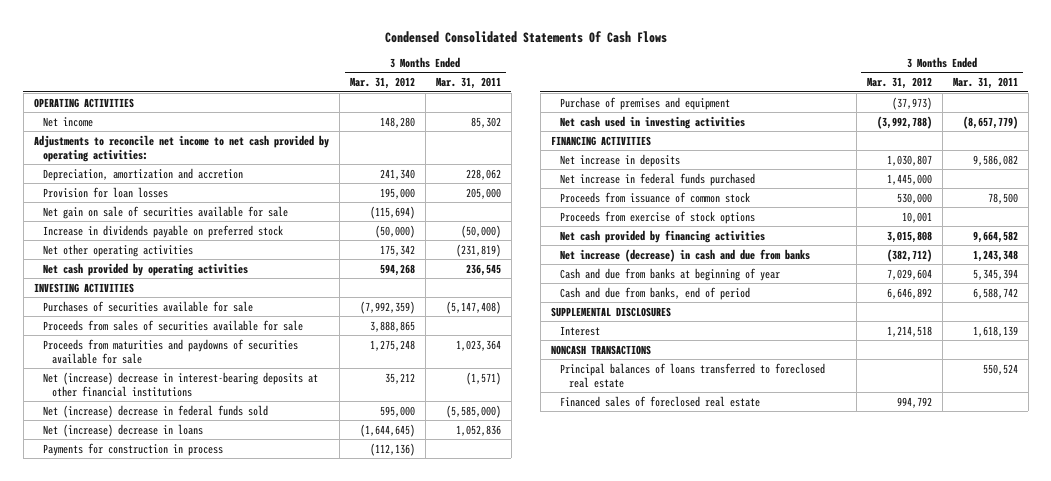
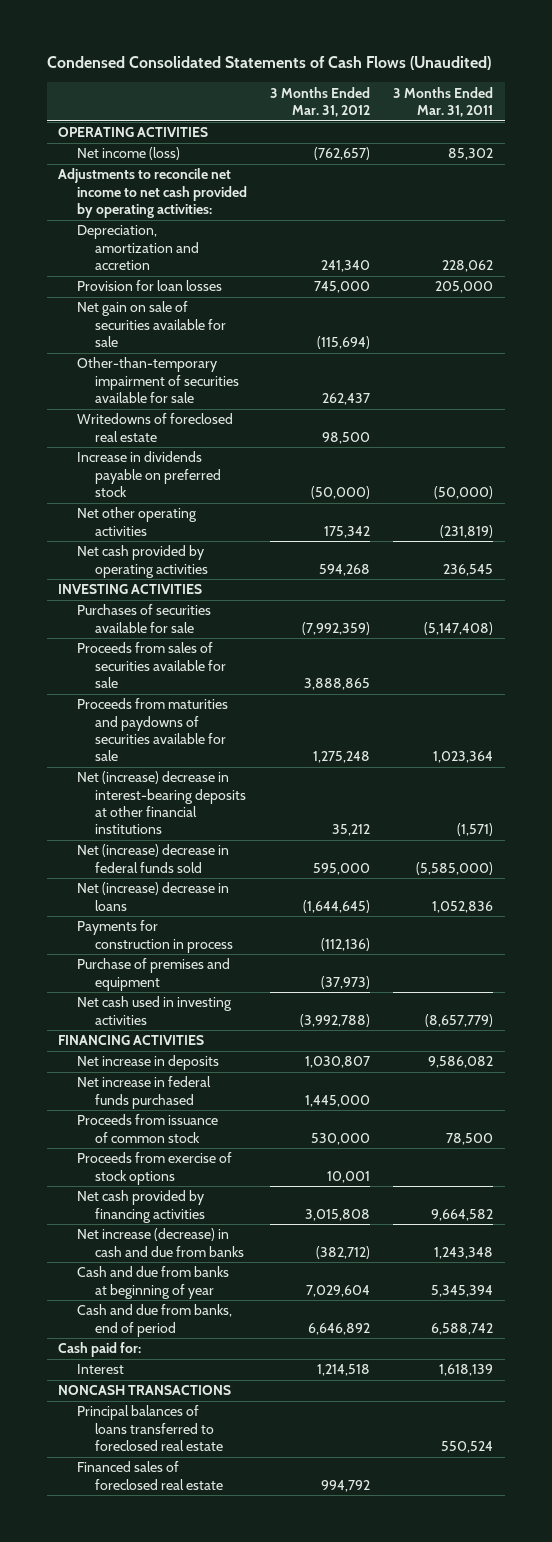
[384,30,667,43] Condensed Consolidated Statements Of Cash Flows -> [46,56,491,71] Condensed Consolidated Statements of Cash Flows (Unaudited)
[42,116,93,127] Net income -> [76,147,180,161] Net income (loss)
[379,116,415,128] 148,280 -> [314,147,371,161] (762,657)
[379,187,415,199] 195,000 -> [314,281,371,294] 745,000
none -> [76,357,240,403] Other-than-temporary impairment of securities available for sale
none -> [76,413,233,442] Writedowns of foreclosed real estate
[550,306,671,317] SUPPLEMENTAL DISCLOSURES -> none
none -> [58,1342,142,1358] Cash paid for:

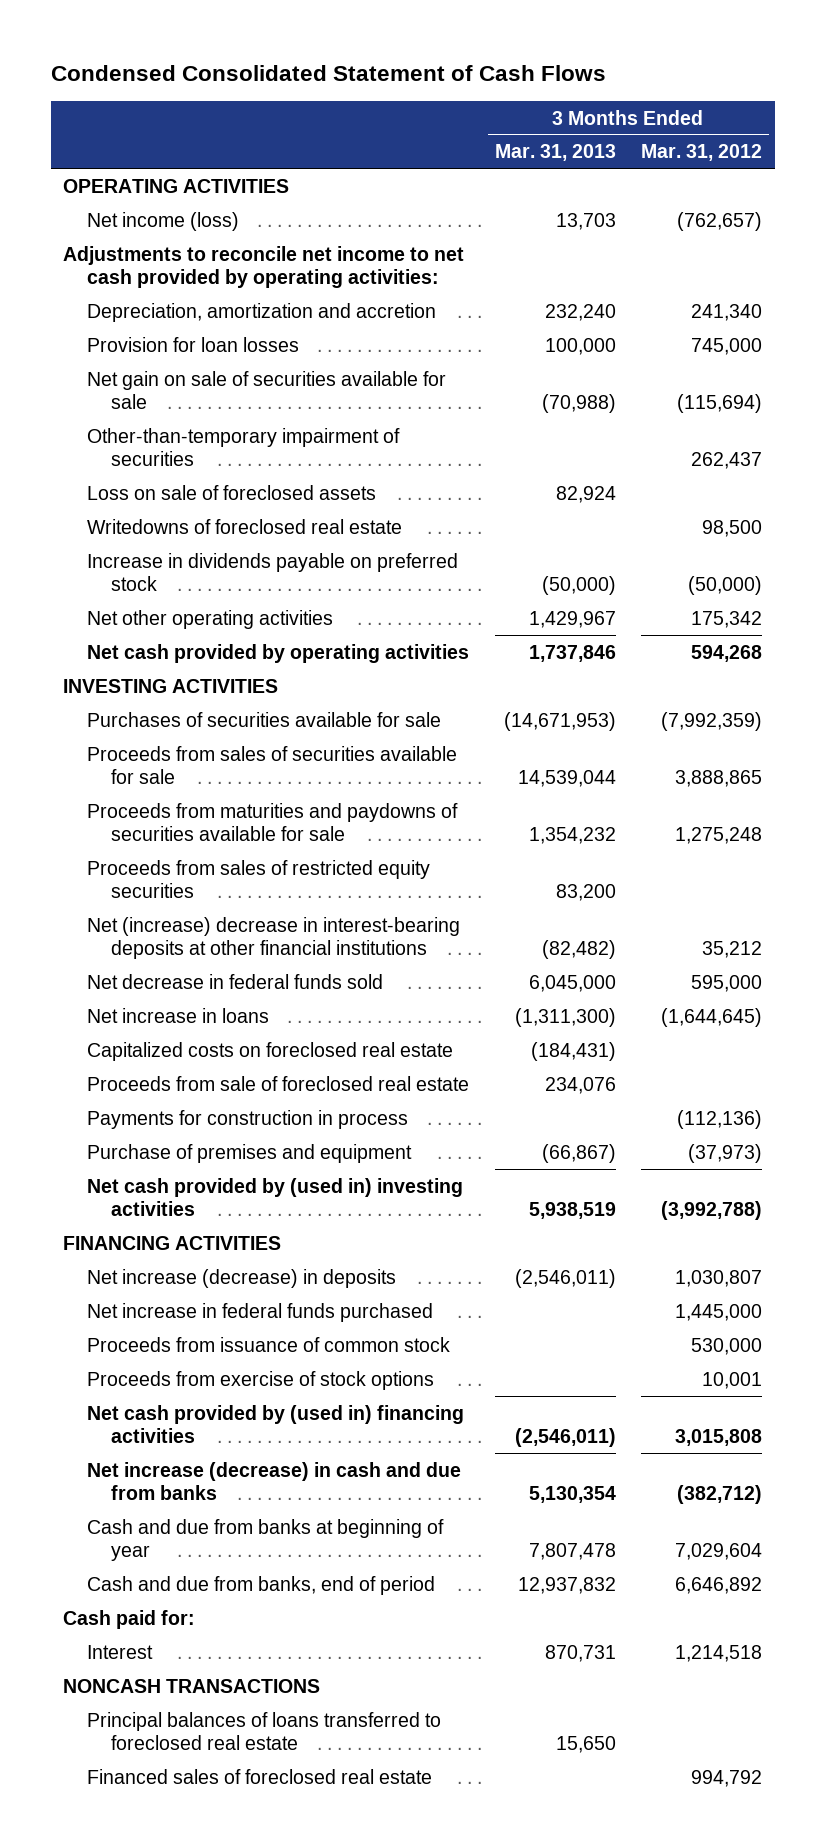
[46,56,491,71] Condensed Consolidated Statements of Cash Flows (Unaudited) -> [50,65,606,82] Condensed Consolidated Statement of Cash Flows
[393,86,494,117] 3 Months Ended Mar. 31, 2011 -> none
none -> [494,144,616,162] Mar. 31, 2013
[76,357,240,403] Other-than-temporary impairment of securities available for sale -> [87,427,401,467] Other-than-temporary impairment of securities
none -> [87,484,377,500] Loss on sale of foreclosed assets
none -> [87,859,431,899] Proceeds from sales of restricted equity securities
[76,844,229,873] Net (increase) decrease in federal funds sold -> [87,973,384,989] Net decrease in federal funds sold
[76,882,229,911] Net (increase) decrease in loans -> [87,1007,270,1023] Net increase in loans
none -> [87,1041,454,1061] Capitalized costs on foreclosed real estate
none -> [87,1075,470,1091] Proceeds from sale of foreclosed real estate
[76,996,232,1025] Net cash used in investing activities -> [87,1177,464,1217] Net cash provided by (used in) investing activities
[76,1055,219,1071] Net increase in deposits -> [87,1268,397,1288] Net increase (decrease) in deposits
[76,1190,206,1223] Net cash provided by financing activities -> [87,1404,465,1444] Net cash provided by (used in) financing activities

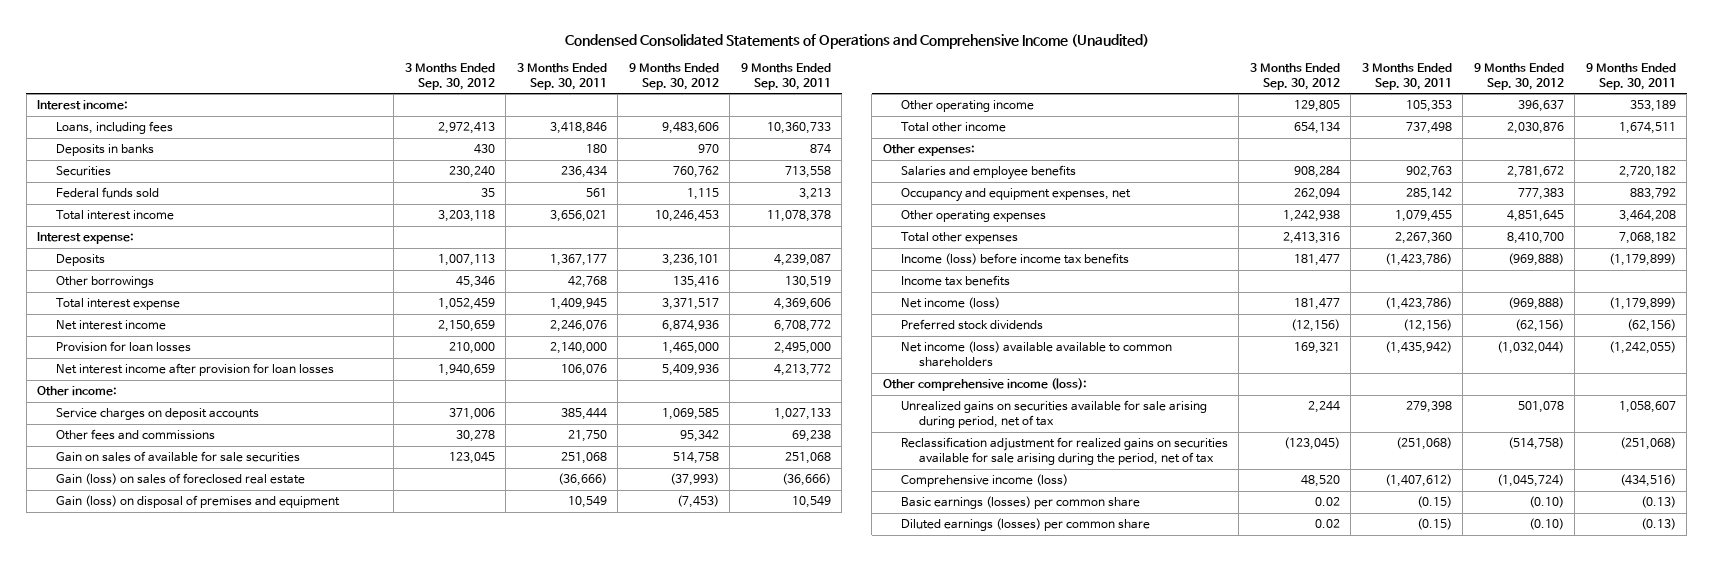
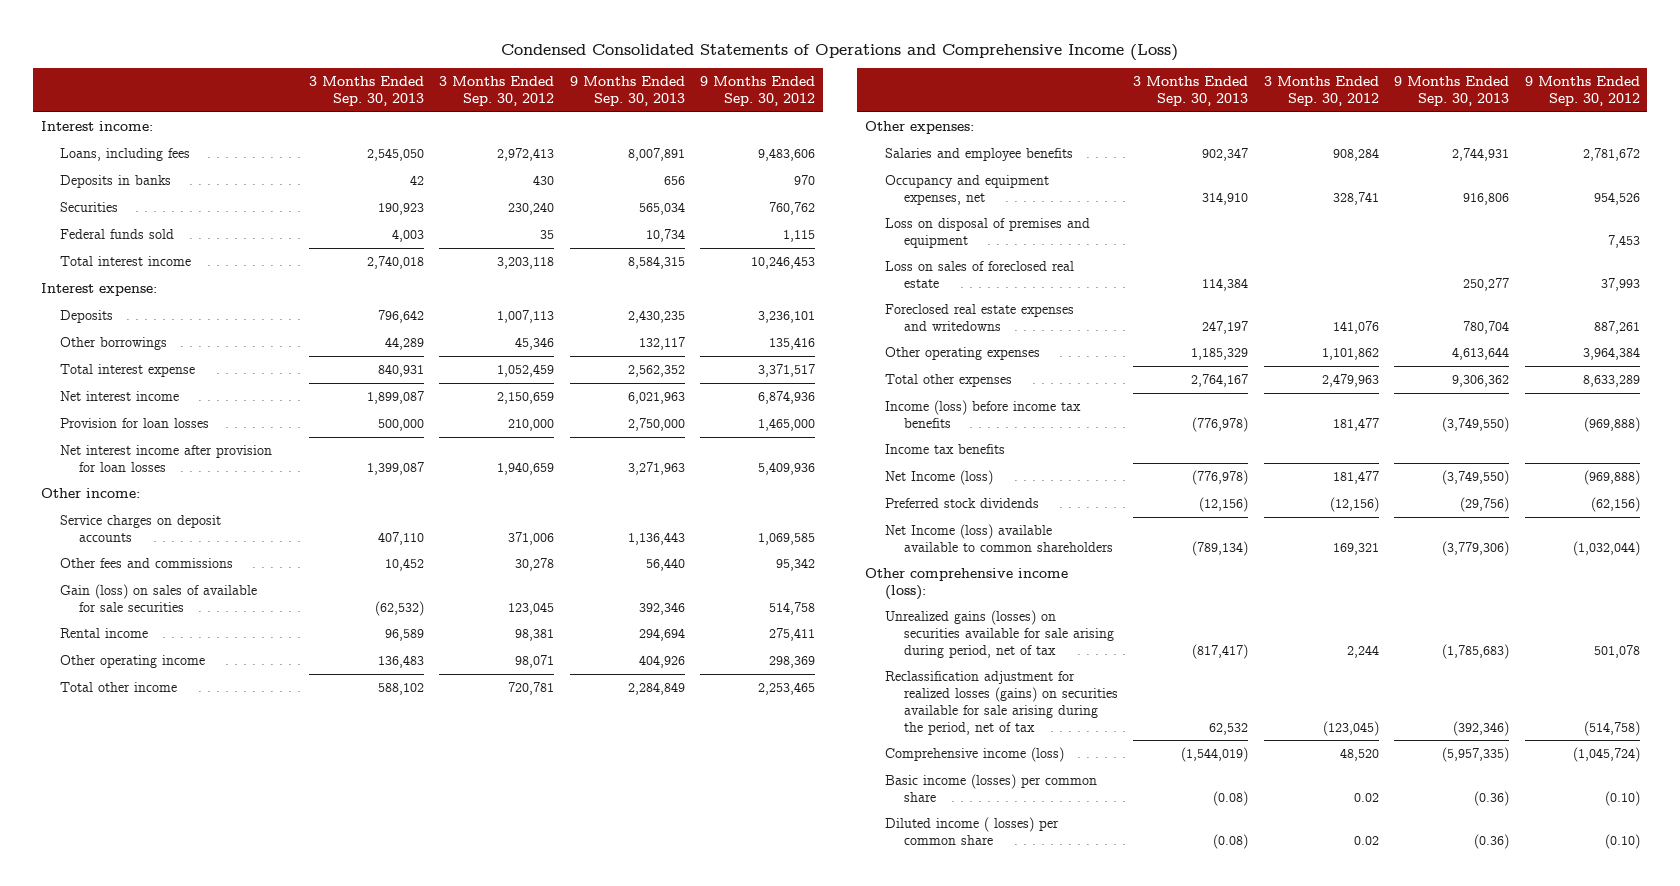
[564,33,1149,49] Condensed Consolidated Statements of Operations and Comprehensive Income (Unaudited) -> [501,43,1179,61] Condensed Consolidated Statements of Operations and Comprehensive Income (Loss)
[516,62,607,91] 3 Months Ended Sep. 30, 2011 -> none
[740,62,831,91] 9 Months Ended Sep. 30, 2011 -> none
none -> [308,76,424,107] 3 Months Ended Sep. 30, 2013
none -> [569,76,685,107] 9 Months Ended Sep. 30, 2013
[55,473,305,486] Gain (loss) on sales of foreclosed real estate -> none
[55,495,340,509] Gain (loss) on disposal of premises and equipment -> none
[55,451,300,463] Gain on sales of available for sale securities -> [60,584,258,612] Gain (loss) on sales of available for sale securities
none -> [60,628,149,639] Rental income
[1293,100,1340,113] 129,805 -> [515,655,555,669] 98,071
[1517,100,1564,113] 396,637 -> [769,656,816,669] 298,369
[1293,122,1340,135] 654,134 -> [508,682,555,696] 720,781
[1506,122,1564,135] 2,030,876 -> [758,682,816,696] 2,253,465
[1293,188,1340,201] 262,094 -> [1332,191,1379,205] 328,741
[1517,188,1564,201] 777,383 -> [1593,191,1640,205] 954,526
none -> [884,218,1090,248] Loss on disposal of premises and equipment
none -> [884,261,1074,288] Loss on sales of foreclosed real estate
none -> [884,304,1074,331] Foreclosed real estate expenses and writedowns
[1282,210,1340,223] 1,242,938 -> [1321,348,1379,361] 1,101,862
[1506,210,1564,223] 4,851,645 -> [1582,347,1640,361] 3,964,384
[1282,232,1340,245] 2,413,316 -> [1321,374,1379,388] 2,479,963
[1506,232,1564,245] 8,410,700 -> [1582,375,1640,388] 8,633,289
[900,297,1000,310] Net income (loss) -> [884,470,993,486] Net Income (loss)
[900,341,1172,368] Net income (loss) available available to common shareholders -> [884,524,1113,552] Net Income (loss) available available to common shareholders
[900,400,1207,429] Unrealized gains on securities available for sale arising during period, net of tax -> [884,610,1114,658] Unrealized gains (losses) on securities available for sale arising during period, net of tax
[900,437,1228,466] Reclassification adjustment for realized gains on securities available for sale arising during the period, net of tax -> [884,671,1118,735] Reclassification adjustment for realized losses (gains) on securities available for sale arising during the period, net of tax
[900,496,1140,510] Basic earnings (losses) per common share -> [884,774,1097,802] Basic income (losses) per common share
[900,518,1150,532] Diluted earnings (losses) per common share -> [884,817,1059,845] Diluted income ( losses) per common share

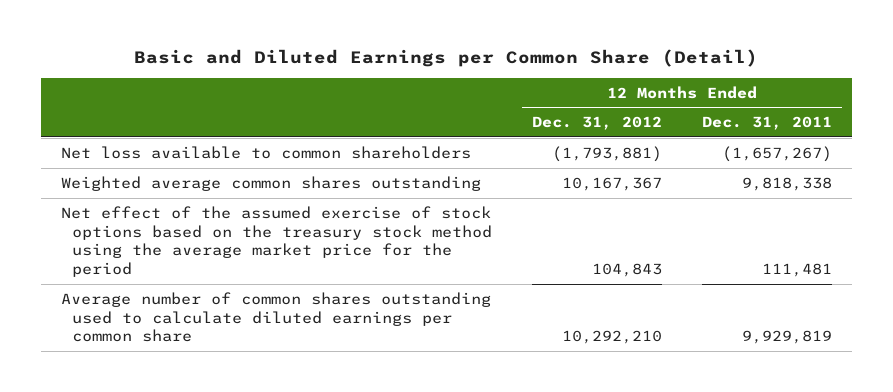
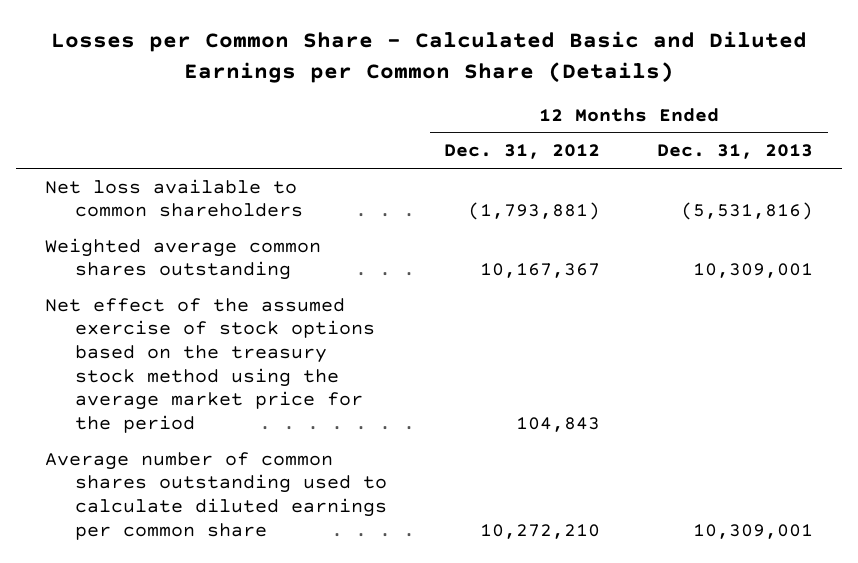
[134,49,759,68] Basic and Diluted Earnings per Common Share (Detail) -> [50,30,807,83] Losses per Common Share - Calculated Basic and Diluted Earnings per Common Share (Details)
[702,116,833,131] Dec. 31, 2011 -> none
none -> [657,144,814,160] Dec. 31, 2013
[561,330,662,345] 10,292,210 -> [479,523,600,539] 10,272,210

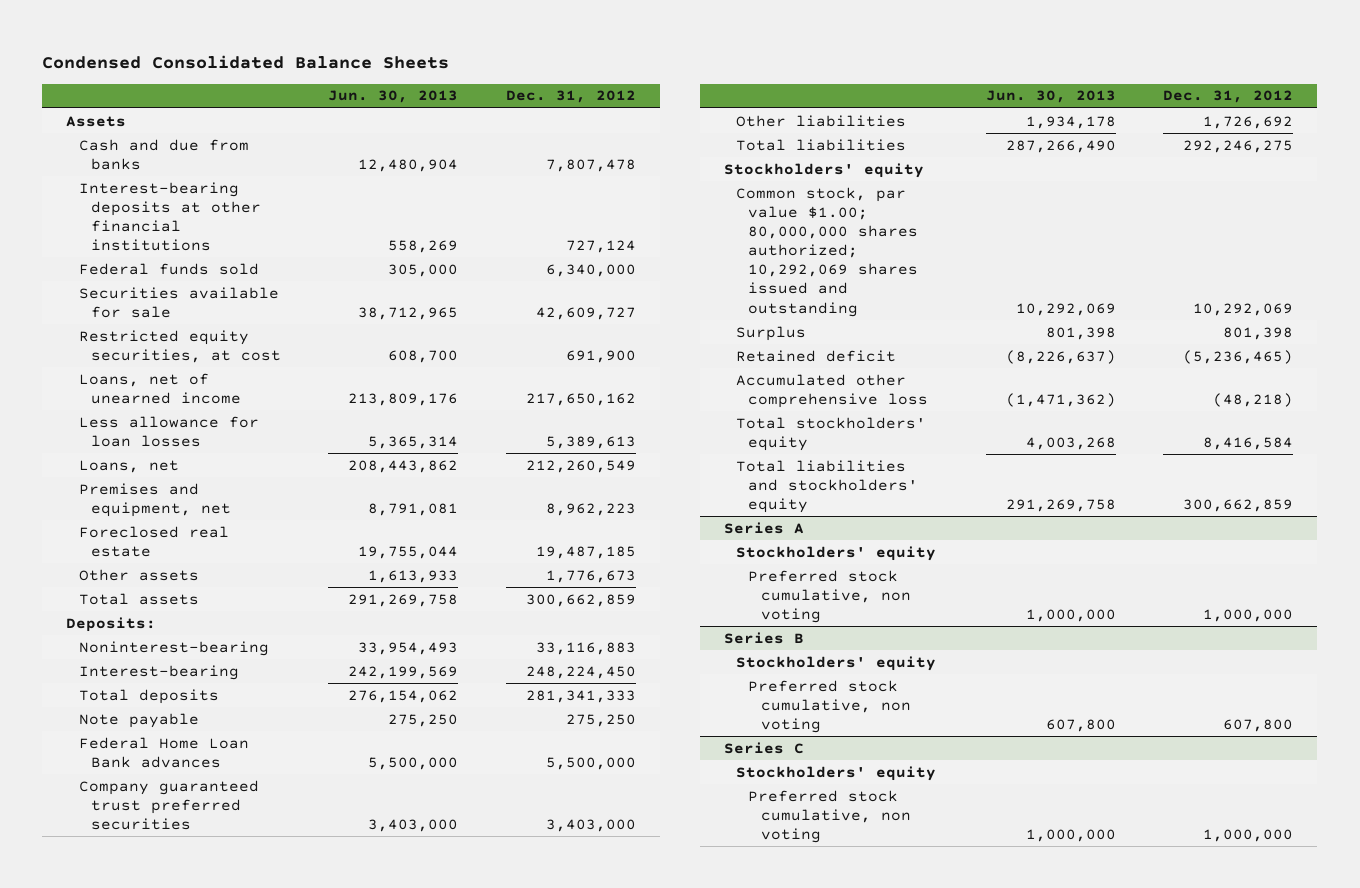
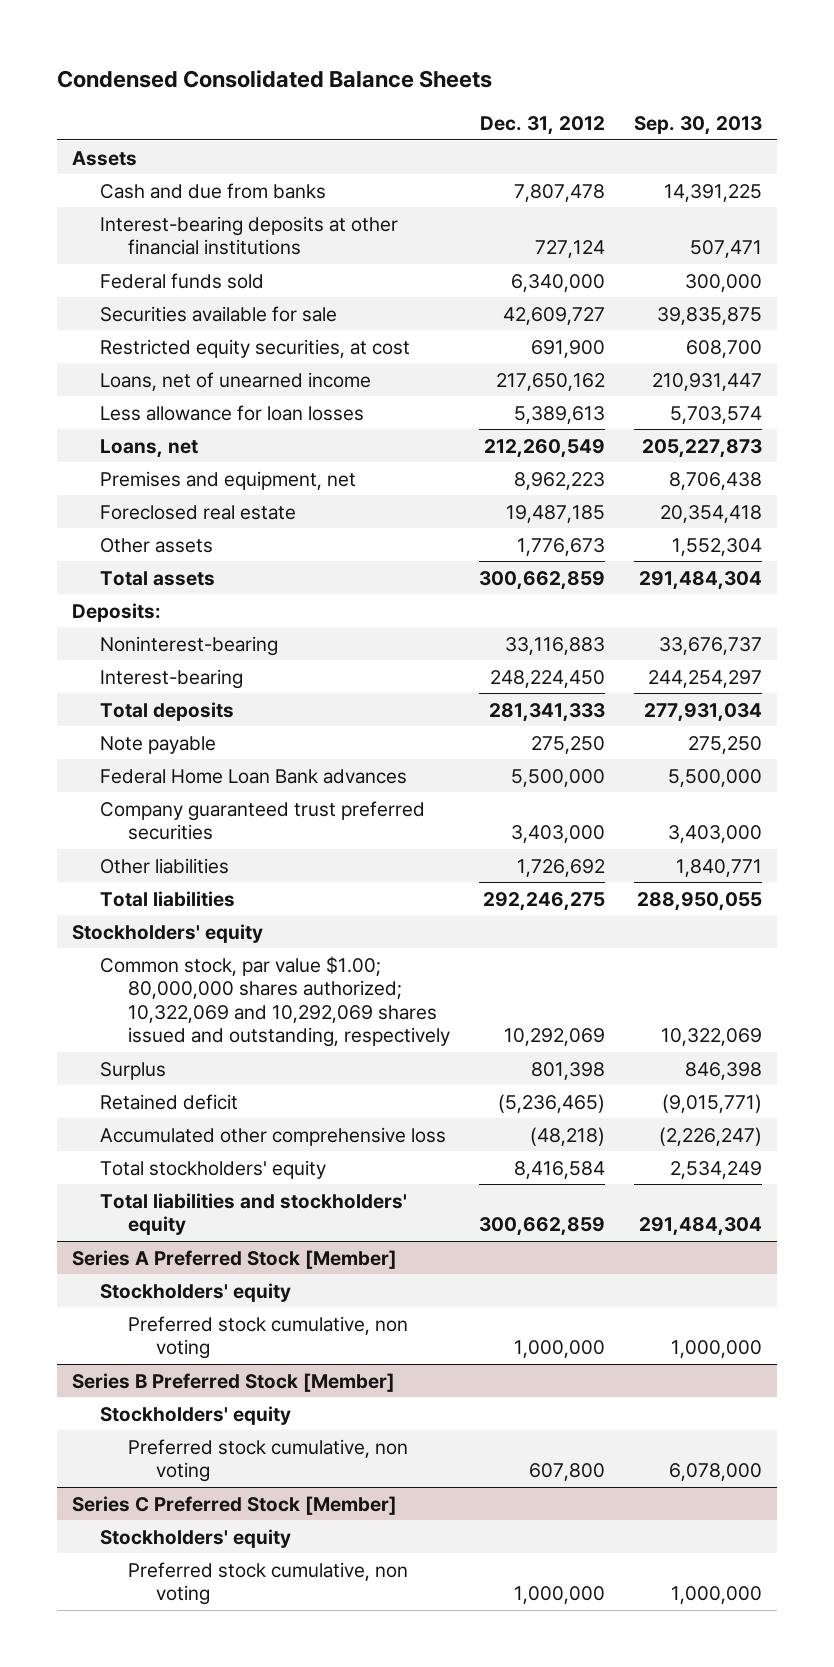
[328,90,459,104] Jun. 30, 2013 -> none
none -> [634,116,763,136] Sep. 30, 2013
[736,186,919,317] Common stock, par value $1.00; 80,000,000 shares authorized; 10,292,069 shares issued and outstanding -> [99,955,451,1048] Common stock, par value $1.00; 80,000,000 shares authorized; 10,322,069 and 10,292,069 shares issued and outstanding, respectively
[723,521,804,534] Series A -> none
none -> [71,1249,397,1269] Series A Preferred Stock [Member]
[723,631,804,644] Series B -> none
none -> [71,1372,395,1392] Series B Preferred Stock [Member]
[723,741,804,754] Series C -> none
none -> [71,1495,397,1515] Series C Preferred Stock [Member]

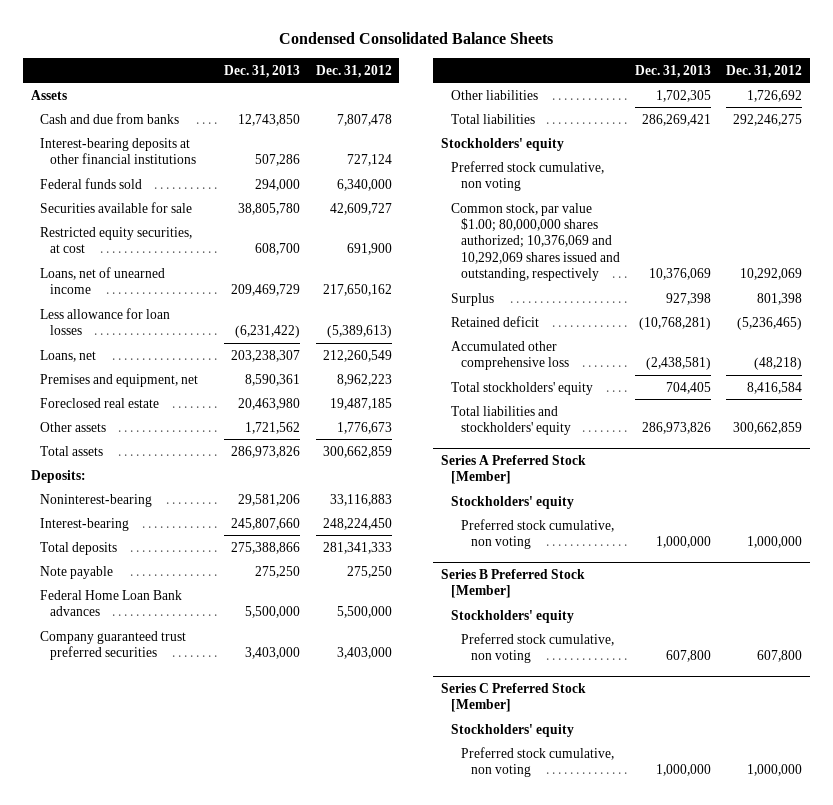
[634,116,763,136] Sep. 30, 2013 -> none
none -> [224,64,301,78] Dec. 31, 2013
[514,405,606,424] 5,389,613 -> [326,324,392,338] (5,389,613)
none -> [450,160,604,191] Preferred stock cumulative, non voting
[99,955,451,1048] Common stock, par value $1.00; 80,000,000 shares authorized; 10,322,069 and 10,292,069 shares issued and outstanding, respectively -> [450,202,620,281] Common stock, par value $1.00; 80,000,000 shares authorized; 10,376,069 and 10,292,069 shares issued and outstanding, respectively

